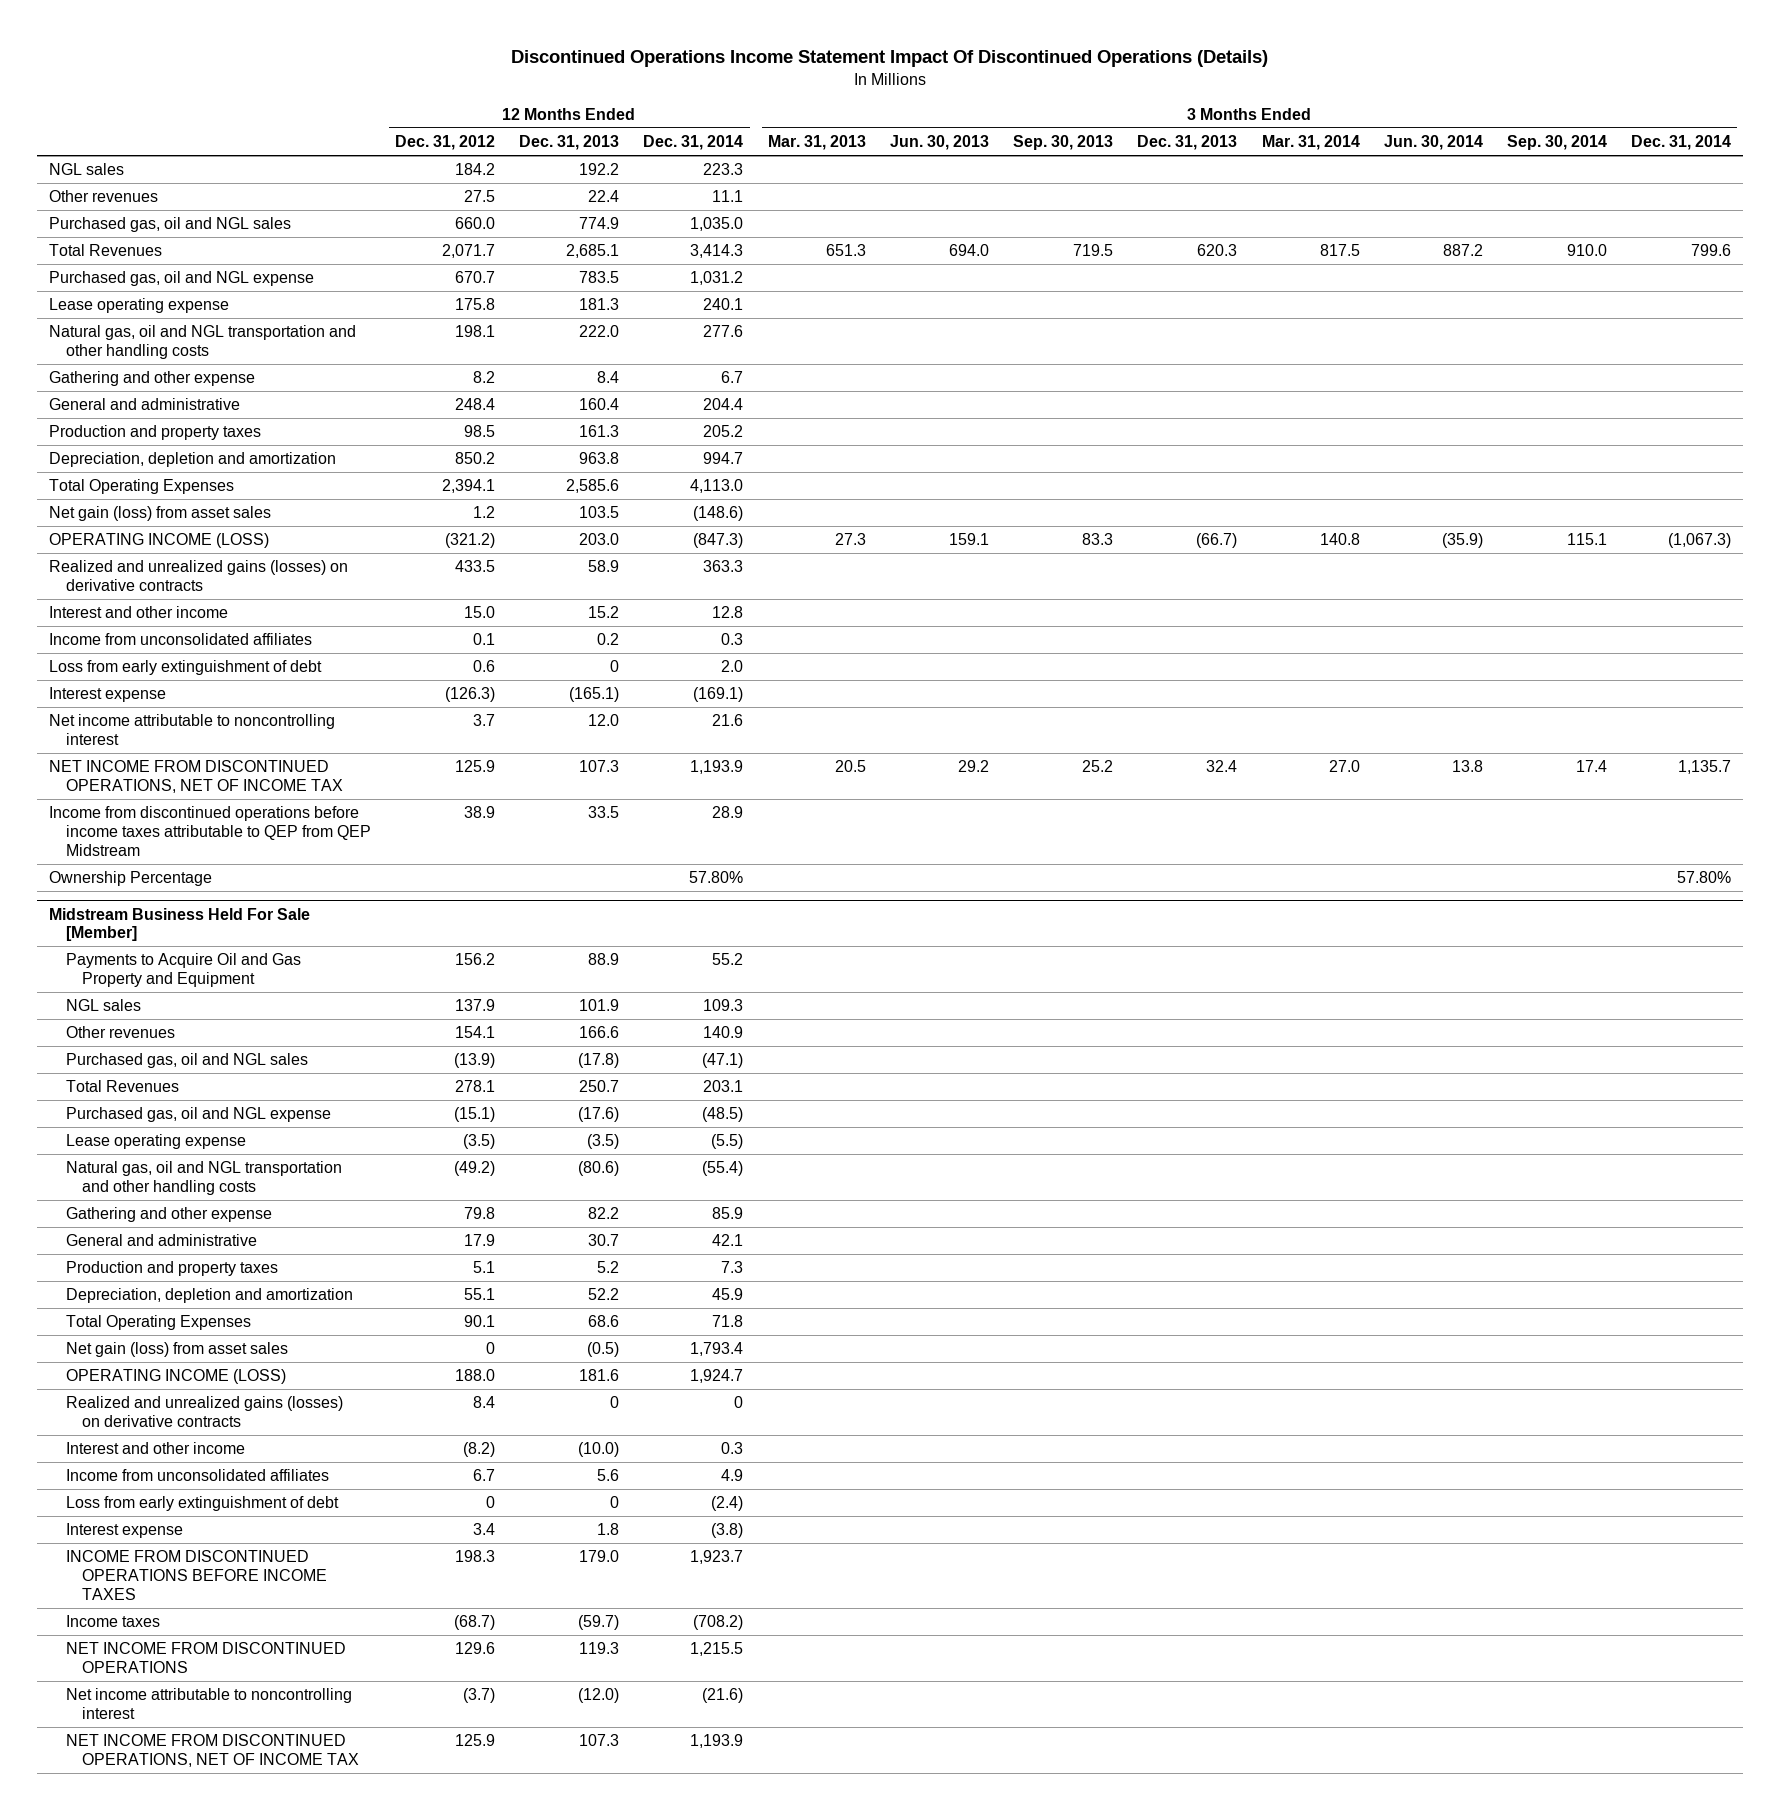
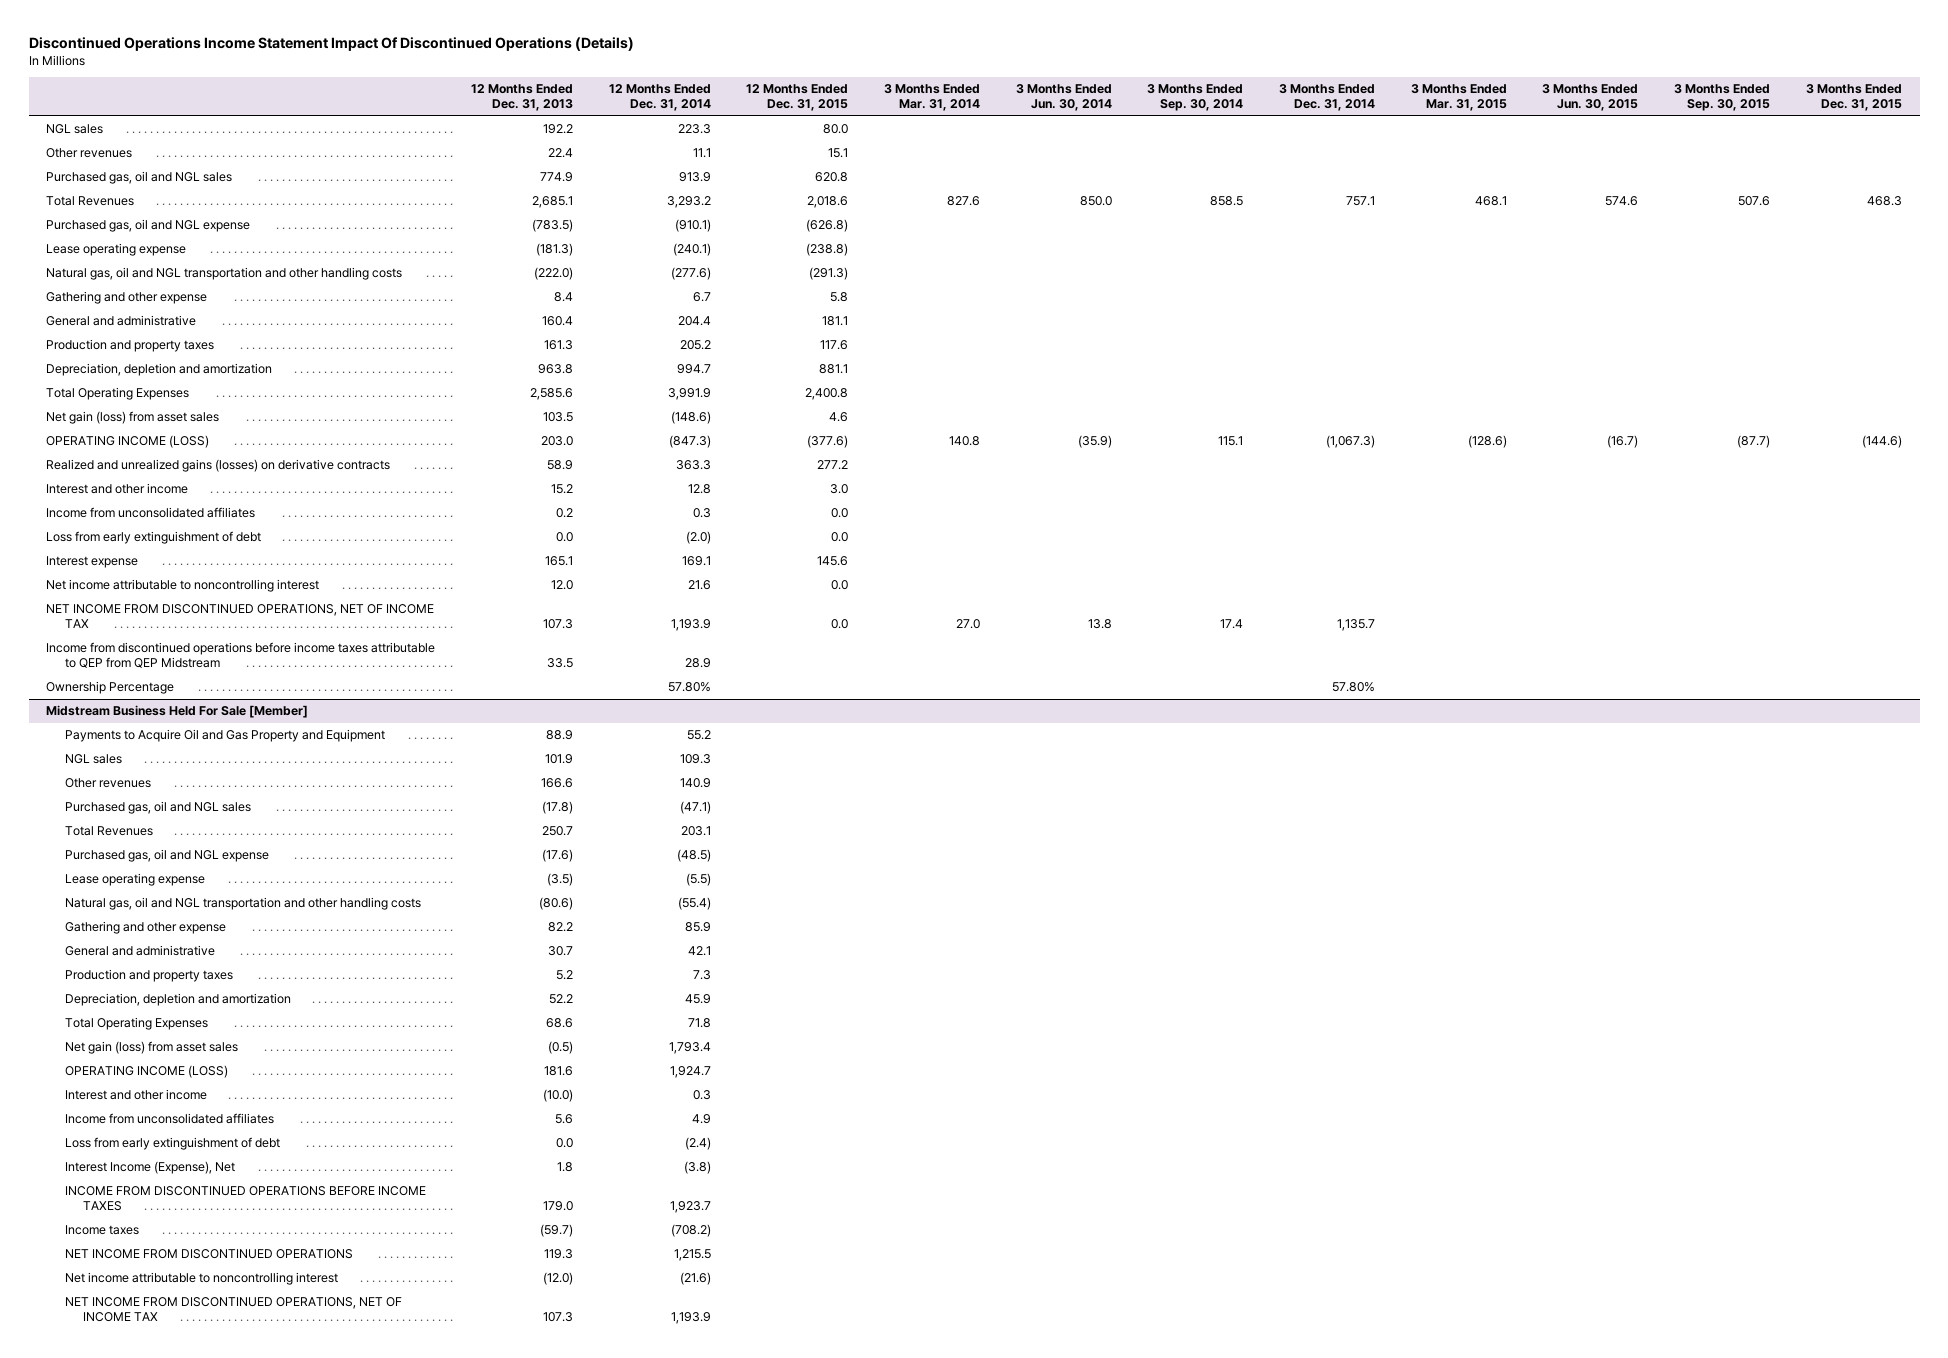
[395,135,496,151] Dec. 31, 2012 -> none
[767,135,866,151] Mar. 31, 2013 -> none
[889,135,989,151] Jun. 30, 2013 -> none
[1013,135,1114,151] Sep. 30, 2013 -> none
[1137,135,1238,151] Dec. 31, 2013 -> none
none -> [746,84,849,112] 12 Months Ended Dec. 31, 2015
none -> [1410,84,1507,112] 3 Months Ended Mar. 31, 2015
none -> [1542,84,1639,112] 3 Months Ended Jun. 30, 2015
none -> [1674,84,1771,112] 3 Months Ended Sep. 30, 2015
none -> [1805,84,1902,112] 3 Months Ended Dec. 31, 2015
[690,217,744,232] 1,035.0 -> [678,172,711,183] 913.9
[690,244,744,259] 3,414.3 -> [666,196,711,209] 3,293.2
[1319,244,1360,257] 817.5 -> [947,196,981,207] 827.6
[1442,244,1483,257] 887.2 -> [1079,196,1112,207] 850.0
[1567,244,1608,257] 910.0 -> [1210,196,1244,207] 858.5
[1691,244,1732,257] 799.6 -> [1346,196,1376,207] 757.1
[579,271,620,284] 783.5 -> [532,219,574,233] (783.5)
[690,271,744,286] 1,031.2 -> [674,219,711,233] (910.1)
[579,298,620,311] 181.3 -> [536,243,574,257] (181.3)
[703,298,744,311] 240.1 -> [672,243,711,257] (240.1)
[579,325,620,338] 222.0 -> [534,267,574,281] (222.0)
[703,325,744,338] 277.6 -> [670,267,711,281] (277.6)
[690,479,744,494] 4,113.0 -> [667,388,711,401] 3,991.9
[610,660,620,673] 0 -> [556,532,574,543] 0.0
[721,660,744,673] 2.0 -> [685,531,711,545] (2.0)
[569,687,620,703] (165.1) -> [545,556,574,567] 165.1
[693,687,744,703] (169.1) -> [681,556,711,567] 169.1
[65,1396,343,1427] Realized and unrealized gains (losses) on derivative contracts -> none
[610,1496,620,1509] 0 -> [556,1138,574,1149] 0.0
[65,1523,183,1539] Interest expense -> [64,1161,235,1175] Interest Income (Expense), Net

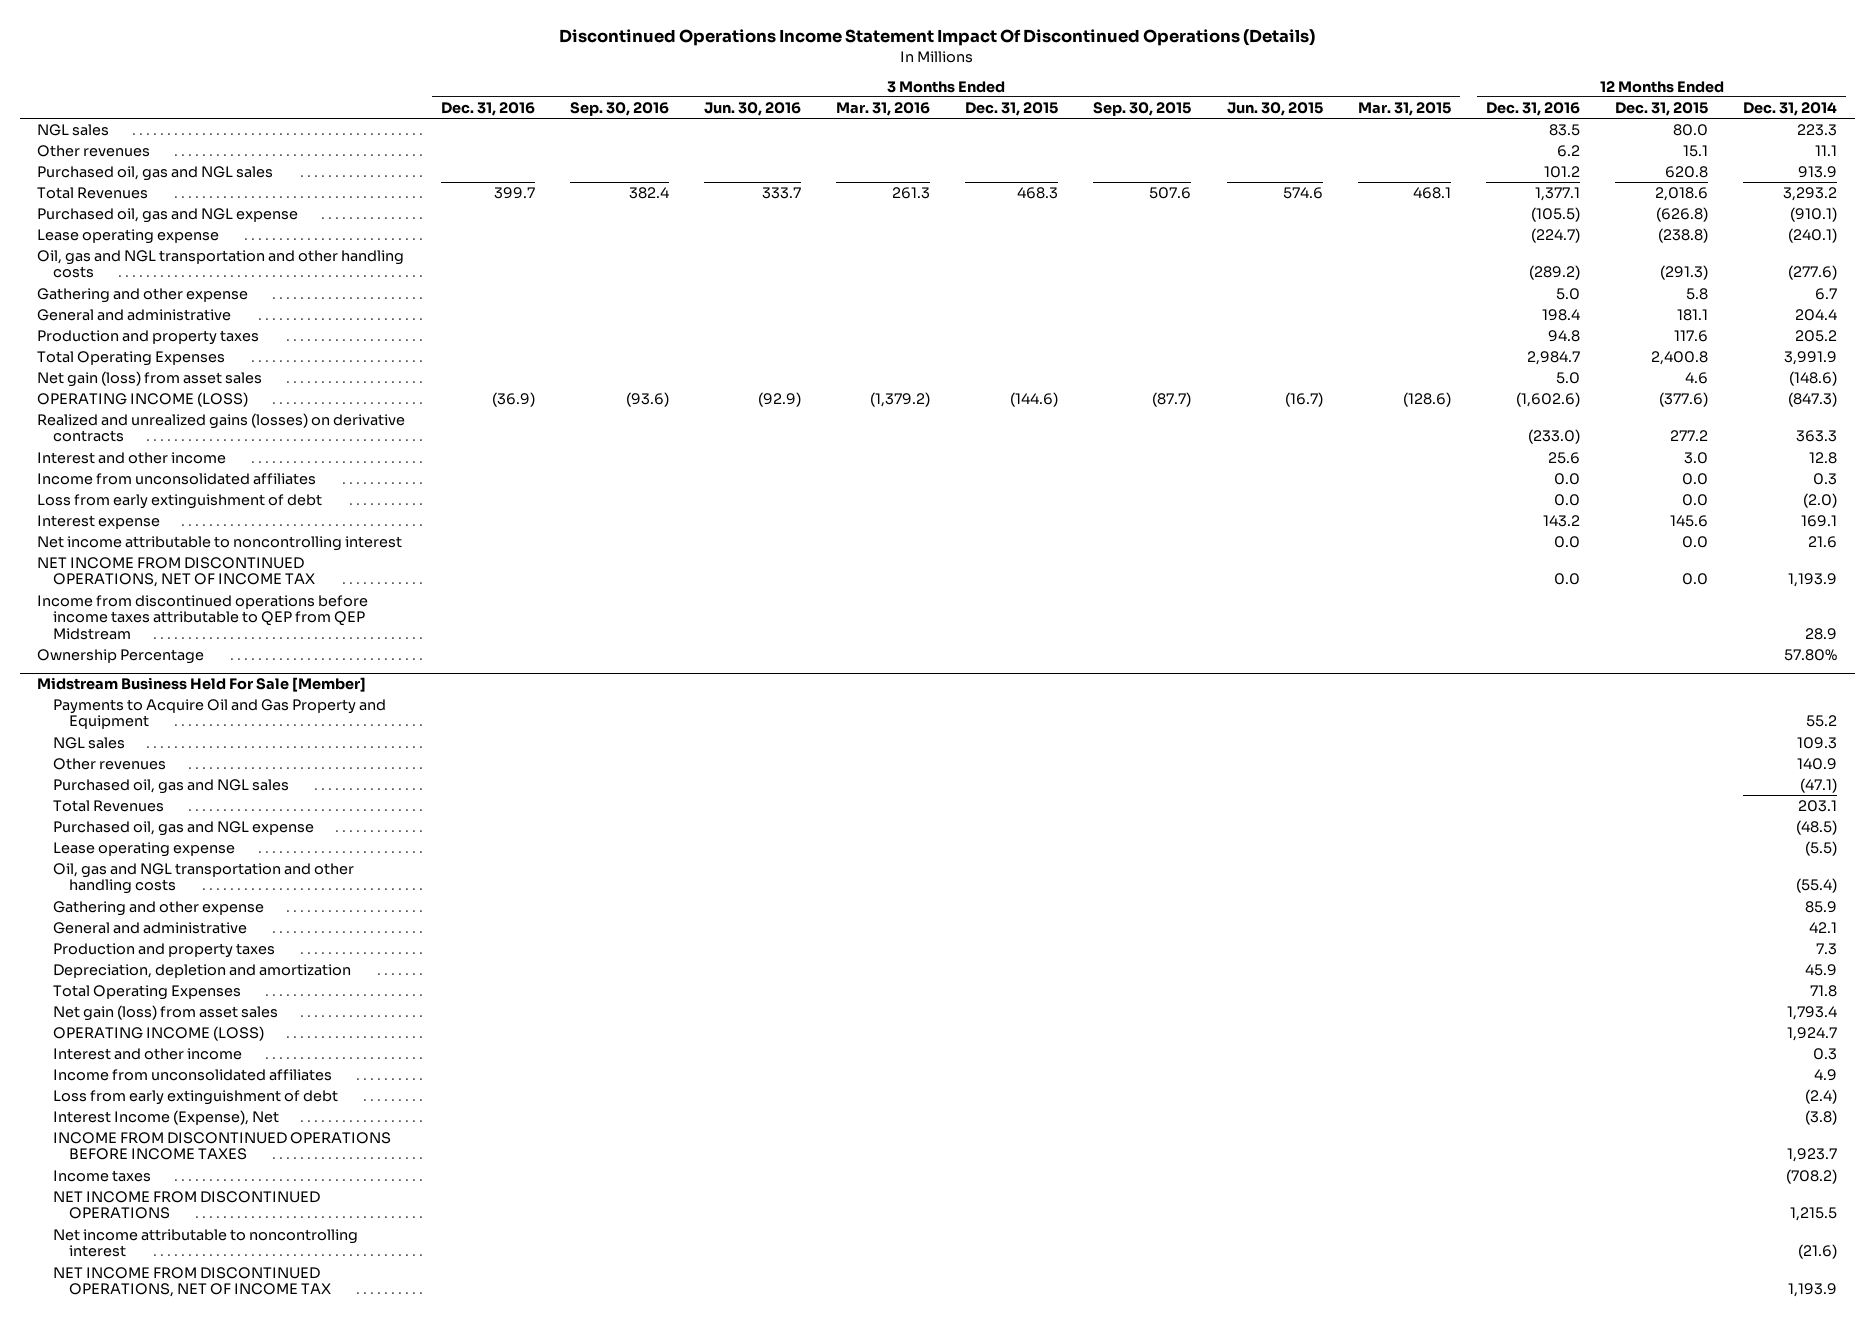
[471,84,574,112] 12 Months Ended Dec. 31, 2013 -> none
[884,84,981,112] 3 Months Ended Mar. 31, 2014 -> none
[1015,84,1112,112] 3 Months Ended Jun. 30, 2014 -> none
[1147,84,1244,112] 3 Months Ended Sep. 30, 2014 -> none
[1279,84,1376,112] 3 Months Ended Dec. 31, 2014 -> none
none -> [440,101,535,116] Dec. 31, 2016
none -> [569,101,669,116] Sep. 30, 2016
none -> [703,101,801,116] Jun. 30, 2016
none -> [836,101,931,116] Mar. 31, 2016
none -> [1485,101,1580,116] Dec. 31, 2016
[46,171,233,185] Purchased gas, oil and NGL sales -> [37,165,274,181] Purchased oil, gas and NGL sales
[46,219,251,233] Purchased gas, oil and NGL expense -> [37,207,299,223] Purchased oil, gas and NGL expense
[46,267,403,281] Natural gas, oil and NGL transportation and other handling costs -> [37,249,405,279] Oil, gas and NGL transportation and other handling costs
[46,363,273,377] Depreciation, depletion and amortization -> none
[64,801,251,815] Purchased gas, oil and NGL sales -> [53,778,290,794] Purchased oil, gas and NGL sales
[64,849,269,863] Purchased gas, oil and NGL expense -> [53,820,315,836] Purchased oil, gas and NGL expense
[64,897,421,911] Natural gas, oil and NGL transportation and other handling costs -> [53,862,355,895] Oil, gas and NGL transportation and other handling costs

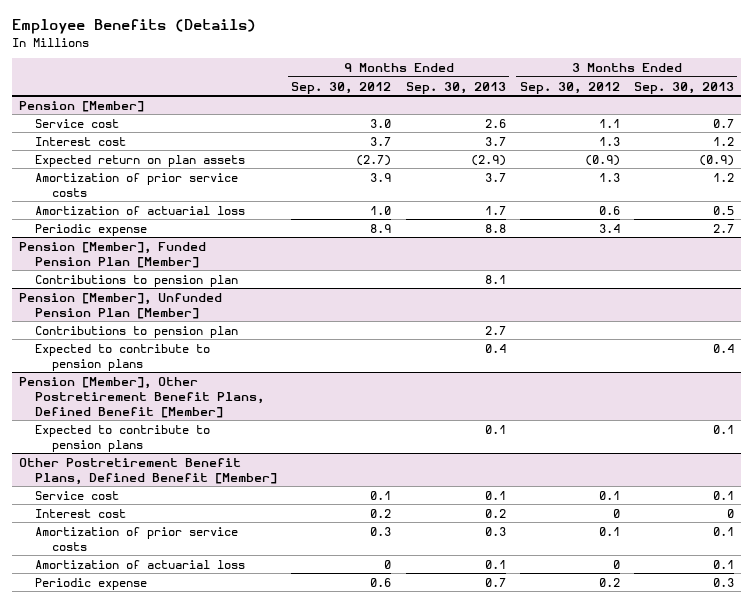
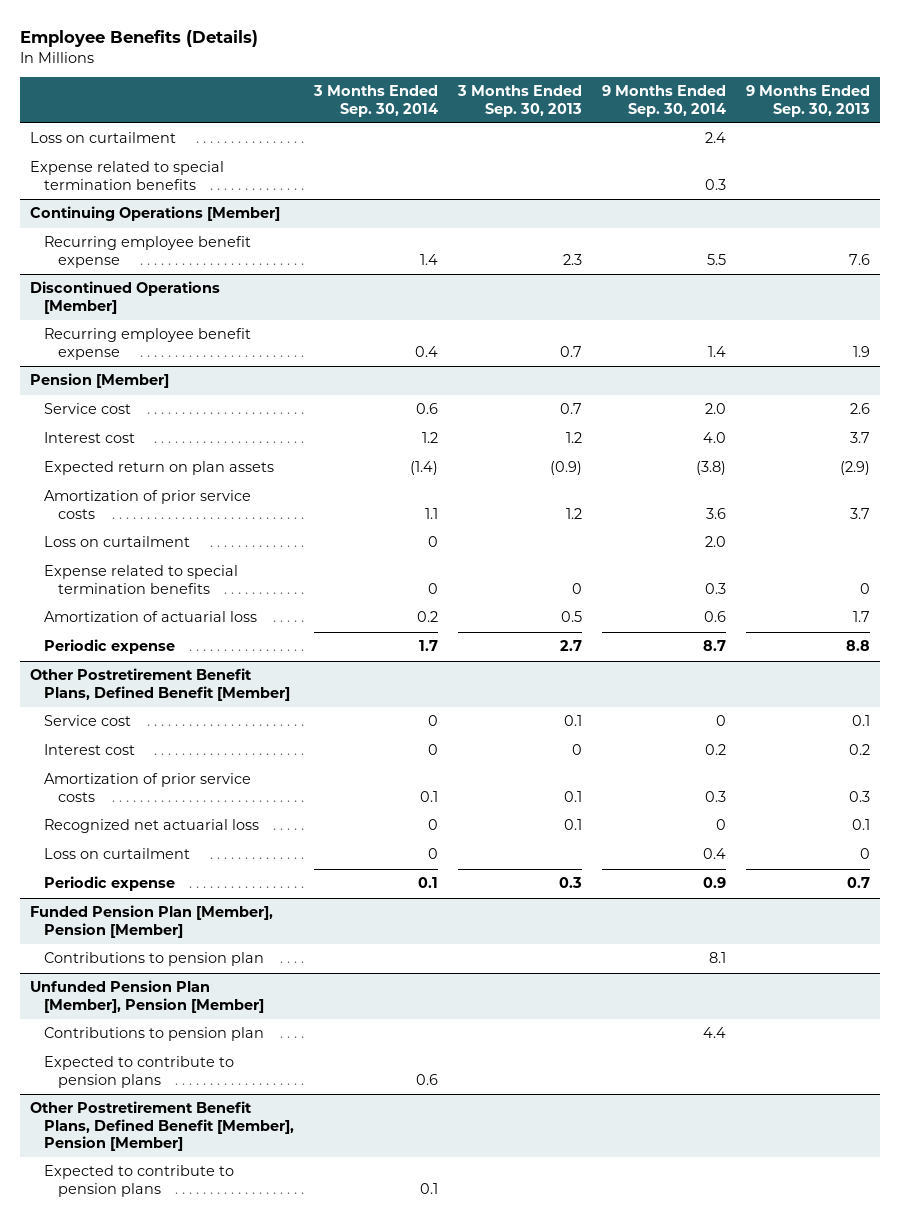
[291,81,392,94] Sep. 30, 2012 -> none
[519,81,620,94] Sep. 30, 2012 -> none
none -> [313,85,439,117] 3 Months Ended Sep. 30, 2014
none -> [602,85,727,117] 9 Months Ended Sep. 30, 2014
none -> [30,132,177,144] Loss on curtailment
none -> [30,161,225,190] Expense related to special termination benefits
none -> [30,206,281,222] Continuing Operations [Member]
none -> [43,236,251,268] Recurring employee benefit expense
none -> [30,281,221,314] Discontinued Operations [Member]
none -> [43,328,251,360] Recurring employee benefit expense
none -> [43,536,190,548] Loss on curtailment
none -> [43,565,238,594] Expense related to special termination benefits
[18,241,206,268] Pension [Member], Funded Pension Plan [Member] -> none
[35,274,239,287] Contributions to pension plan -> none
[18,292,222,319] Pension [Member], Unfunded Pension Plan [Member] -> none
[35,325,239,338] Contributions to pension plan -> none
[35,343,211,371] Expected to contribute to pension plans -> none
[18,376,265,418] Pension [Member], Other Postretirement Benefit Plans, Defined Benefit [Member] -> none
[35,424,211,452] Expected to contribute to pension plans -> none
[35,559,246,569] Amortization of actuarial loss -> none
none -> [43,819,259,834] Recognized net actuarial loss
none -> [43,848,190,860] Loss on curtailment
none -> [30,905,274,938] Funded Pension Plan [Member], Pension [Member]
none -> [43,952,264,967] Contributions to pension plan
none -> [30,980,264,1013] Unfunded Pension Plan [Member], Pension [Member]
none -> [43,1027,264,1042] Contributions to pension plan
none -> [43,1056,234,1088] Expected to contribute to pension plans
none -> [30,1101,294,1151] Other Postretirement Benefit Plans, Defined Benefit [Member], Pension [Member]
none -> [43,1165,234,1197] Expected to contribute to pension plans

